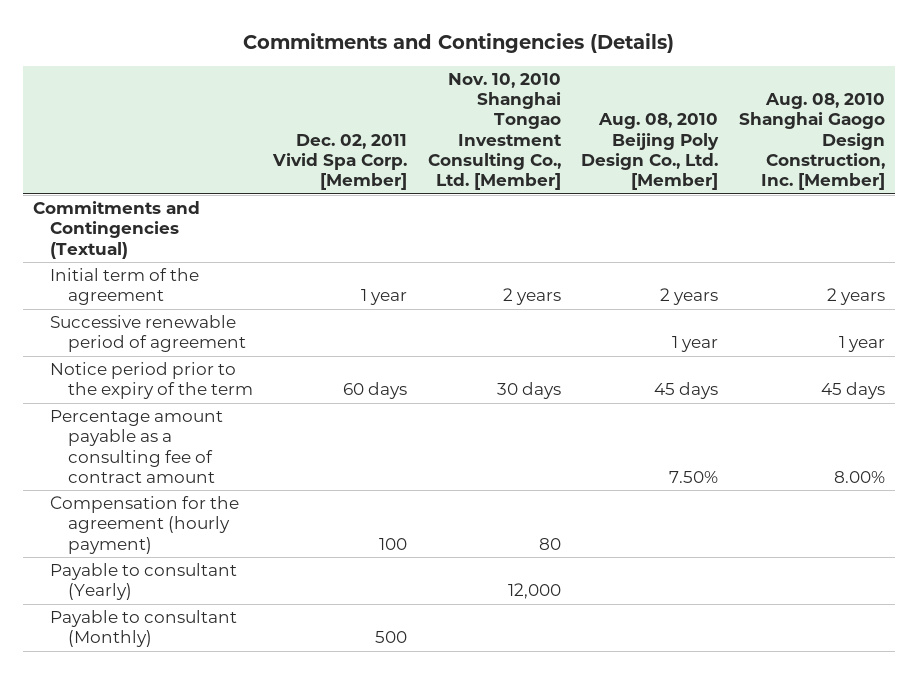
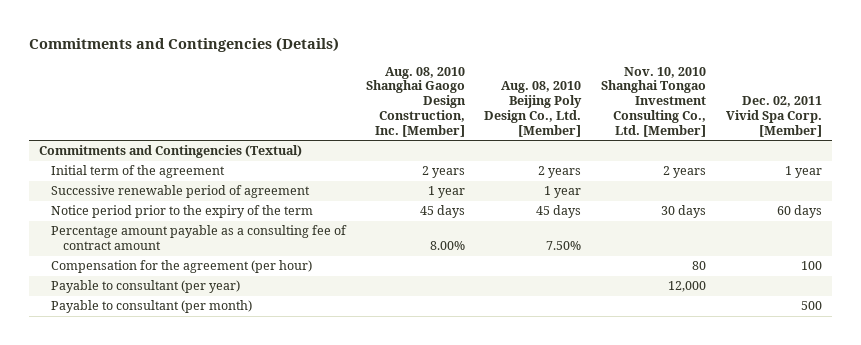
[50,495,240,554] Compensation for the agreement (hourly payment) -> [51,260,313,274] Compensation for the agreement (per hour)
[50,562,238,601] Payable to consultant (Yearly) -> [51,280,241,294] Payable to consultant (per year)
[50,609,238,648] Payable to consultant (Monthly) -> [51,300,253,314] Payable to consultant (per month)

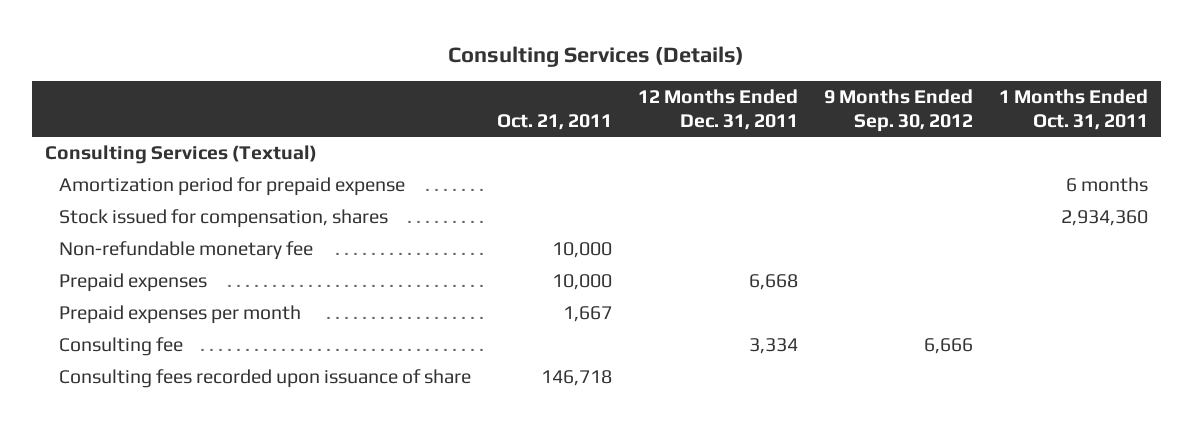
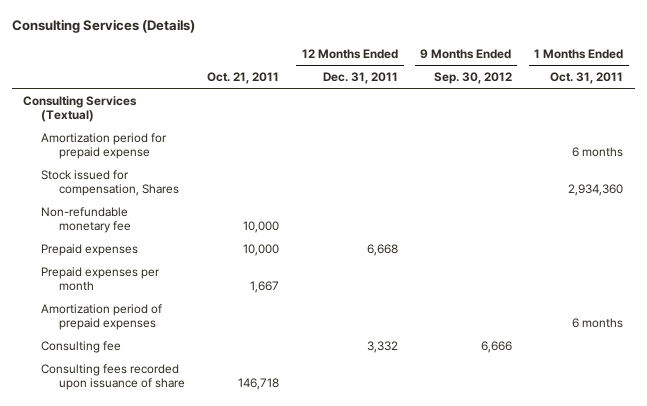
[58,209,388,229] Stock issued for compensation, shares -> [40,169,179,196] Stock issued for compensation, Shares
none -> [40,303,162,330] Amortization period of prepaid expenses
[748,338,798,355] 3,334 -> [366,340,398,353] 3,332

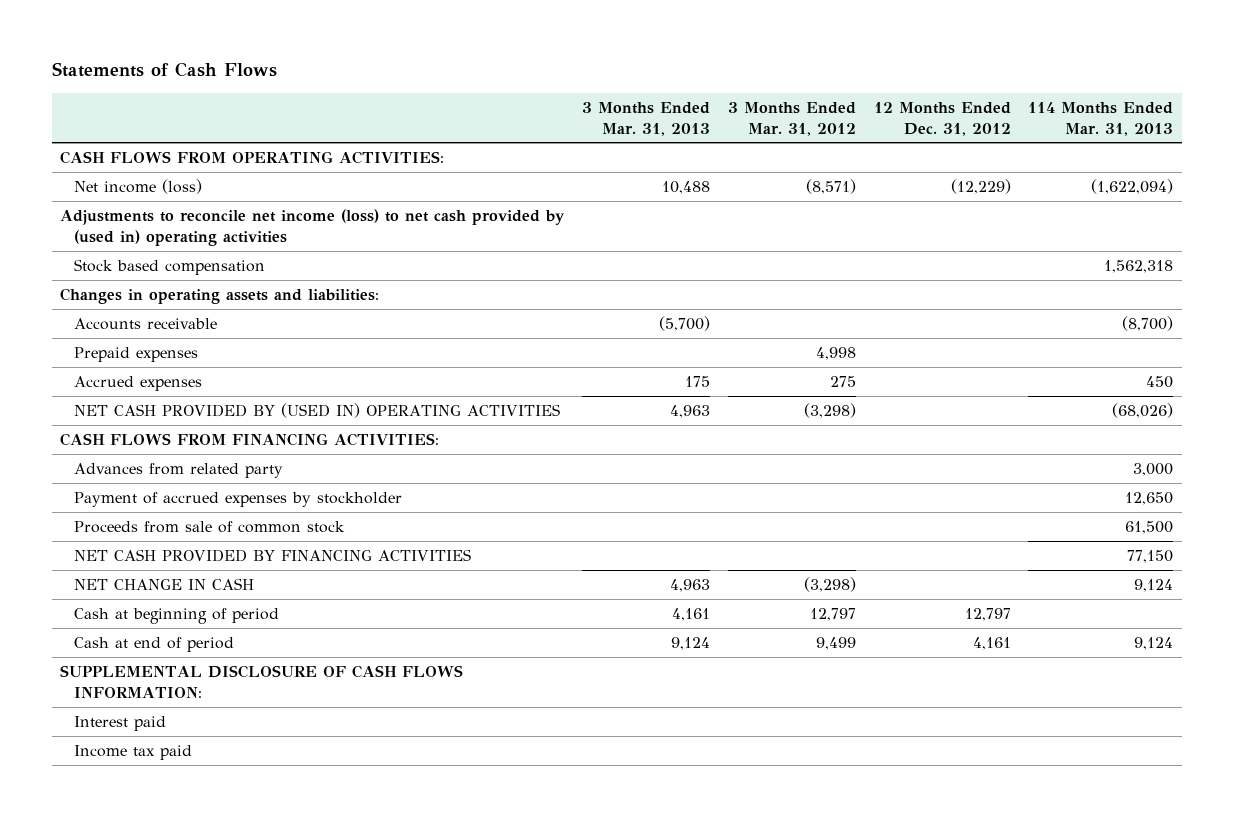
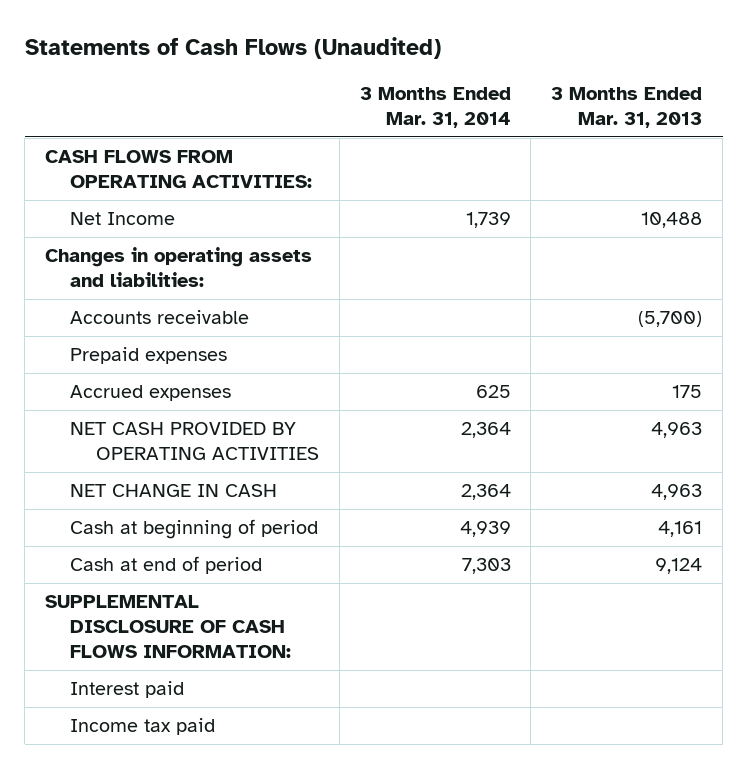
[51,62,277,78] Statements of Cash Flows -> [24,37,441,60] Statements of Cash Flows (Unaudited)
[727,101,856,136] 3 Months Ended Mar. 31, 2012 -> none
[873,101,1011,136] 12 Months Ended Dec. 31, 2012 -> none
[1028,101,1174,136] 114 Months Ended Mar. 31, 2013 -> none
none -> [359,86,511,129] 3 Months Ended Mar. 31, 2014
[60,209,566,246] Adjustments to reconcile net income (loss) to net cash provided by (used in) operating activities -> none
[74,259,266,276] Stock based compensation -> none
[74,179,203,195] Net income (loss) -> [70,212,176,226] Net Income
[60,433,440,447] CASH FLOWS FROM FINANCING ACTIVITIES: -> none
[74,463,284,479] Advances from related party -> none
[74,492,403,508] Payment of accrued expenses by stockholder -> none
[74,521,346,534] Proceeds from sale of common stock -> none
[74,549,472,563] NET CASH PROVIDED BY FINANCING ACTIVITIES -> none
[74,403,561,419] NET CASH PROVIDED BY (USED IN) OPERATING ACTIVITIES -> [70,422,319,461] NET CASH PROVIDED BY OPERATING ACTIVITIES

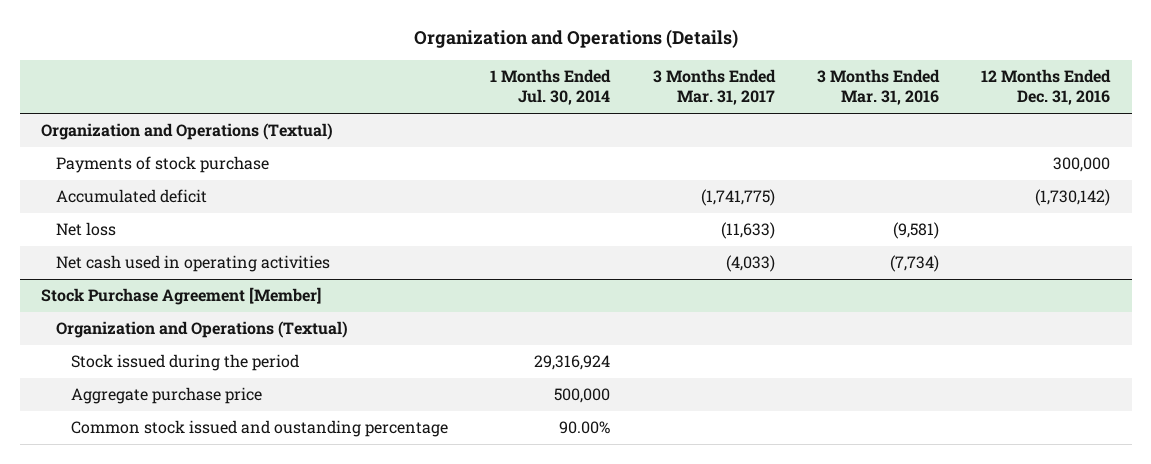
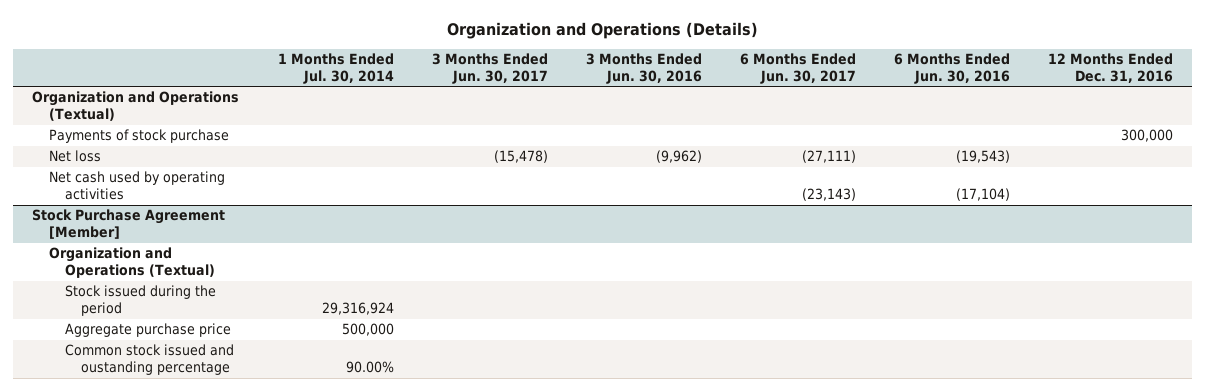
[652,69,776,106] 3 Months Ended Mar. 31, 2017 -> none
[816,69,940,106] 3 Months Ended Mar. 31, 2016 -> none
none -> [431,53,548,84] 3 Months Ended Jun. 30, 2017
none -> [585,53,702,84] 3 Months Ended Jun. 30, 2016
none -> [739,53,856,84] 6 Months Ended Jun. 30, 2017
none -> [893,53,1010,84] 6 Months Ended Jun. 30, 2016
[55,189,207,204] Accumulated deficit -> none
[55,255,330,273] Net cash used in operating activities -> [48,171,225,201] Net cash used by operating activities

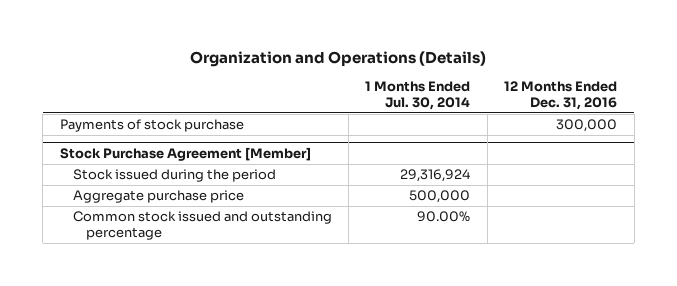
[431,53,548,84] 3 Months Ended Jun. 30, 2017 -> none
[585,53,702,84] 3 Months Ended Jun. 30, 2016 -> none
[739,53,856,84] 6 Months Ended Jun. 30, 2017 -> none
[893,53,1010,84] 6 Months Ended Jun. 30, 2016 -> none
[32,91,240,122] Organization and Operations (Textual) -> none
[48,150,101,163] Net loss -> none
[48,171,225,201] Net cash used by operating activities -> none
[48,247,215,279] Organization and Operations (Textual) -> none
[64,344,234,376] Common stock issued and oustanding percentage -> [72,211,332,241] Common stock issued and outstanding percentage

